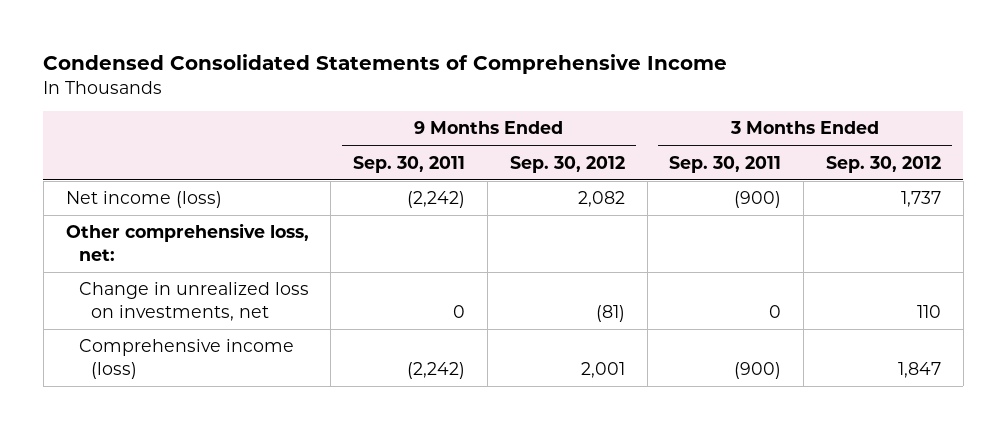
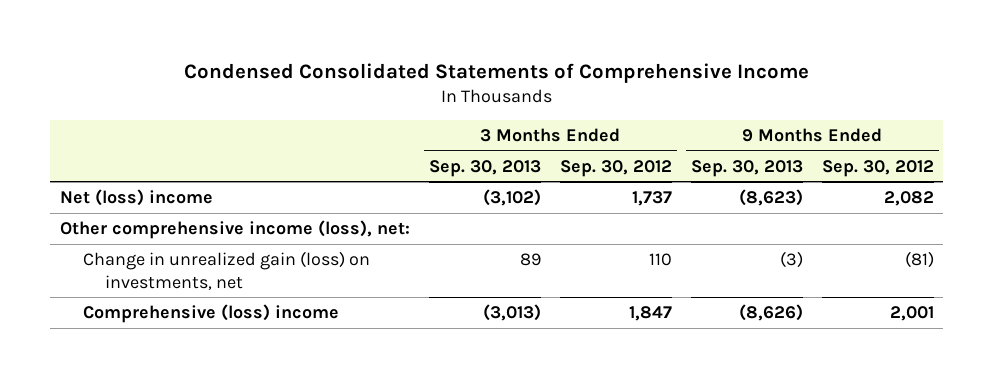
[353,155,466,173] Sep. 30, 2011 -> none
[669,155,782,173] Sep. 30, 2011 -> none
none -> [428,159,541,177] Sep. 30, 2013
none -> [690,159,803,177] Sep. 30, 2013
[65,191,222,209] Net income (loss) -> [59,188,213,206] Net (loss) income
[65,223,309,261] Other comprehensive loss, net: -> [59,219,410,239] Other comprehensive income (loss), net:
[78,282,309,321] Change in unrealized loss on investments, net -> [82,250,370,290] Change in unrealized gain (loss) on investments, net
[78,339,294,379] Comprehensive income (loss) -> [82,303,339,323] Comprehensive (loss) income

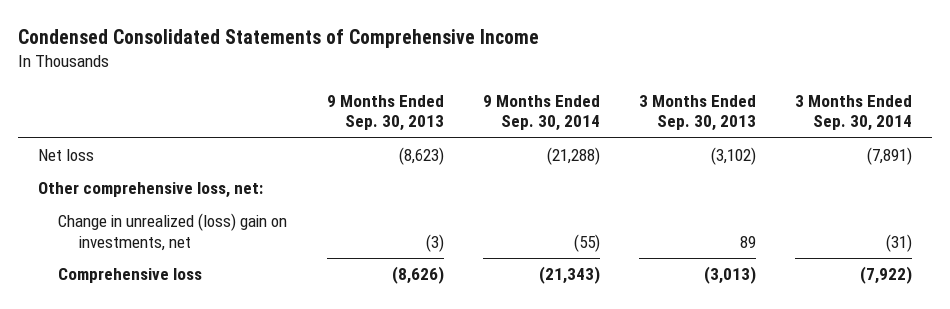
[559,159,672,177] Sep. 30, 2012 -> none
[821,159,934,177] Sep. 30, 2012 -> none
none -> [482,94,600,132] 9 Months Ended Sep. 30, 2014
none -> [795,94,913,132] 3 Months Ended Sep. 30, 2014
[59,188,213,206] Net (loss) income -> [37,149,94,162] Net loss
[59,219,410,239] Other comprehensive income (loss), net: -> [37,182,263,199] Other comprehensive loss, net:
[82,250,370,290] Change in unrealized gain (loss) on investments, net -> [58,213,288,251] Change in unrealized (loss) gain on investments, net
[82,303,339,323] Comprehensive (loss) income -> [58,268,203,284] Comprehensive loss

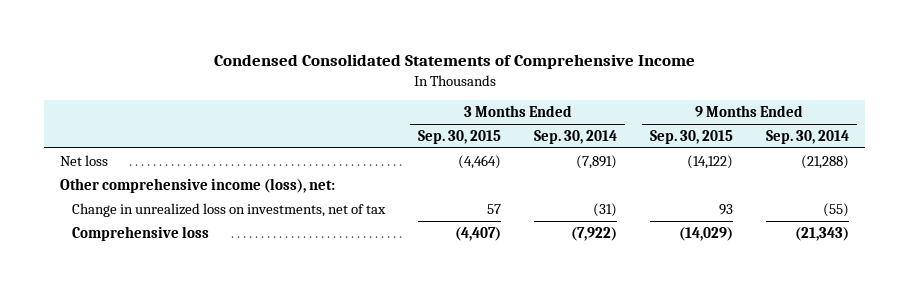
[326,94,444,132] 9 Months Ended Sep. 30, 2013 -> none
[639,94,757,132] 3 Months Ended Sep. 30, 2013 -> none
none -> [418,129,502,144] Sep. 30, 2015
none -> [649,129,733,144] Sep. 30, 2015
[37,182,263,199] Other comprehensive loss, net: -> [60,177,336,193] Other comprehensive income (loss), net:
[58,213,288,251] Change in unrealized (loss) gain on investments, net -> [72,202,387,217] Change in unrealized loss on investments, net of tax

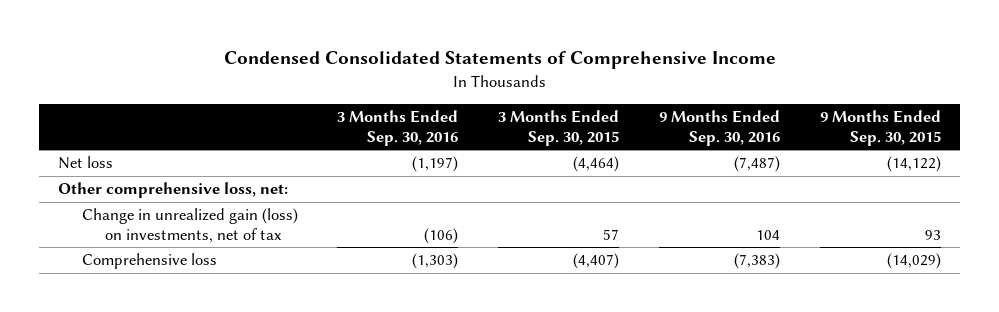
[534,129,618,144] Sep. 30, 2014 -> none
[765,129,849,144] Sep. 30, 2014 -> none
none -> [337,110,459,146] 3 Months Ended Sep. 30, 2016
none -> [658,110,780,146] 9 Months Ended Sep. 30, 2016
[60,177,336,193] Other comprehensive income (loss), net: -> [58,182,289,199] Other comprehensive loss, net:
[72,202,387,217] Change in unrealized loss on investments, net of tax -> [81,208,298,243] Change in unrealized gain (loss) on investments, net of tax

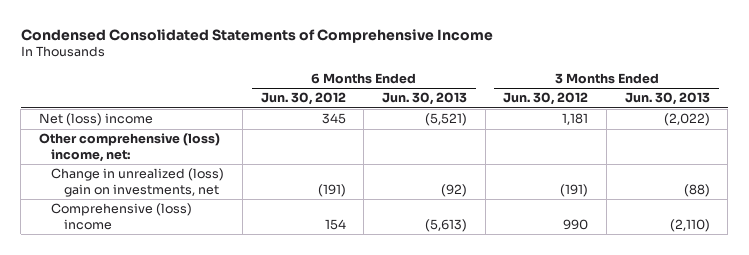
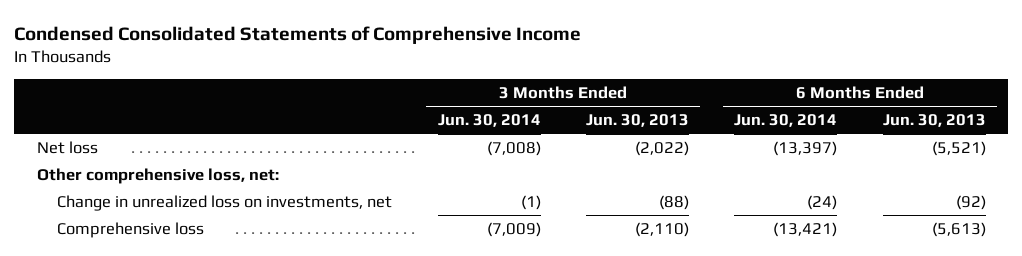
[260,92,346,106] Jun. 30, 2012 -> none
[503,92,589,106] Jun. 30, 2012 -> none
none -> [437,113,541,127] Jun. 30, 2014
none -> [734,113,838,127] Jun. 30, 2014
[38,113,153,127] Net (loss) income -> [36,140,98,154] Net loss
[38,133,220,162] Other comprehensive (loss) income, net: -> [36,167,279,184] Other comprehensive loss, net:
[51,168,225,197] Change in unrealized (loss) gain on investments, net -> [57,194,393,211] Change in unrealized loss on investments, net
[51,203,193,230] Comprehensive (loss) income -> [57,221,205,238] Comprehensive loss

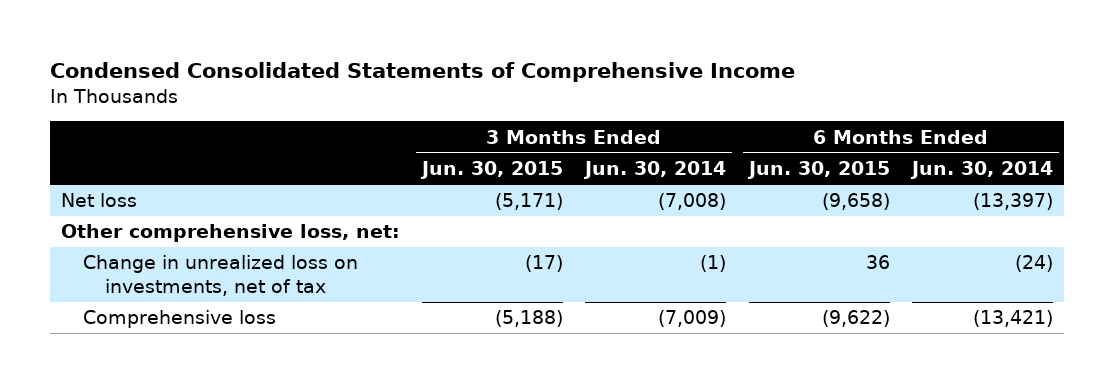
[586,113,690,127] Jun. 30, 2013 -> none
[882,113,986,127] Jun. 30, 2013 -> none
none -> [420,161,564,180] Jun. 30, 2015
none -> [746,161,890,180] Jun. 30, 2015
[57,194,393,211] Change in unrealized loss on investments, net -> [82,255,358,296] Change in unrealized loss on investments, net of tax

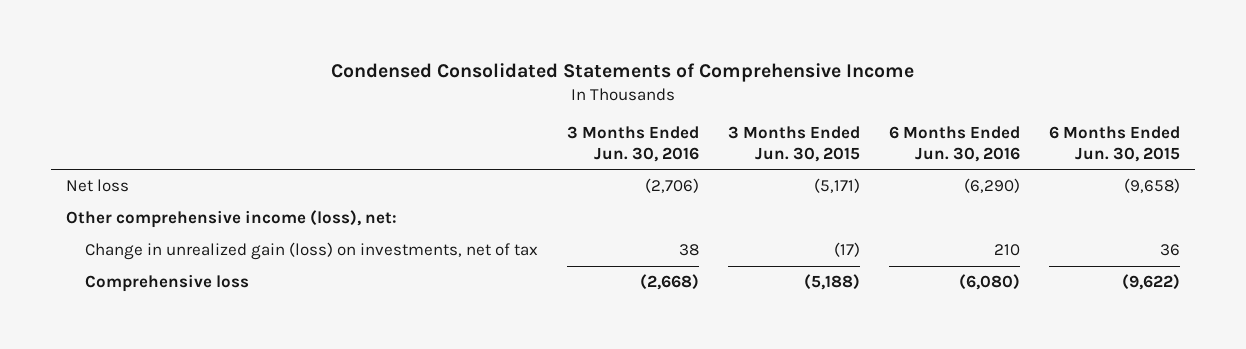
[583,161,727,180] Jun. 30, 2014 -> none
[910,161,1054,180] Jun. 30, 2014 -> none
none -> [566,126,699,162] 3 Months Ended Jun. 30, 2016
none -> [888,126,1020,162] 6 Months Ended Jun. 30, 2016
[60,224,400,243] Other comprehensive loss, net: -> [65,210,397,229] Other comprehensive income (loss), net:
[82,255,358,296] Change in unrealized loss on investments, net of tax -> [84,242,538,261] Change in unrealized gain (loss) on investments, net of tax

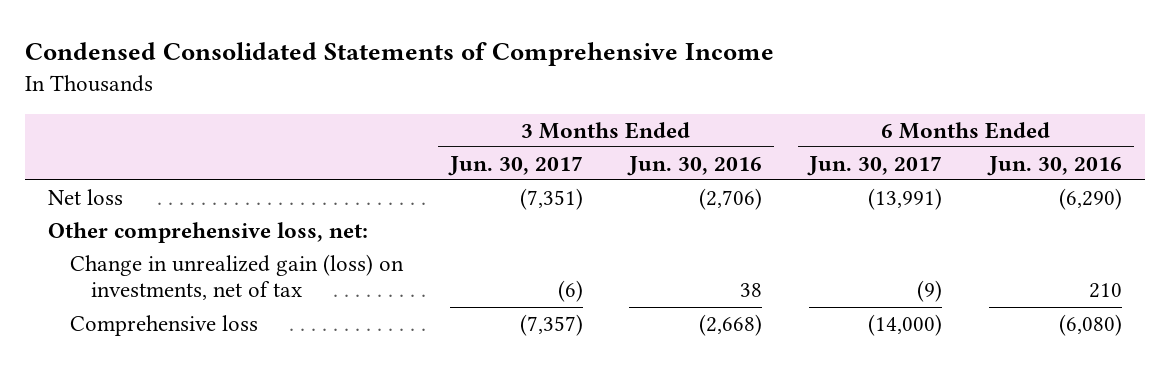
[727,126,860,162] 3 Months Ended Jun. 30, 2015 -> none
[1048,126,1180,162] 6 Months Ended Jun. 30, 2015 -> none
none -> [447,155,583,176] Jun. 30, 2017
none -> [807,155,943,176] Jun. 30, 2017
[65,210,397,229] Other comprehensive income (loss), net: -> [48,221,369,243] Other comprehensive loss, net:

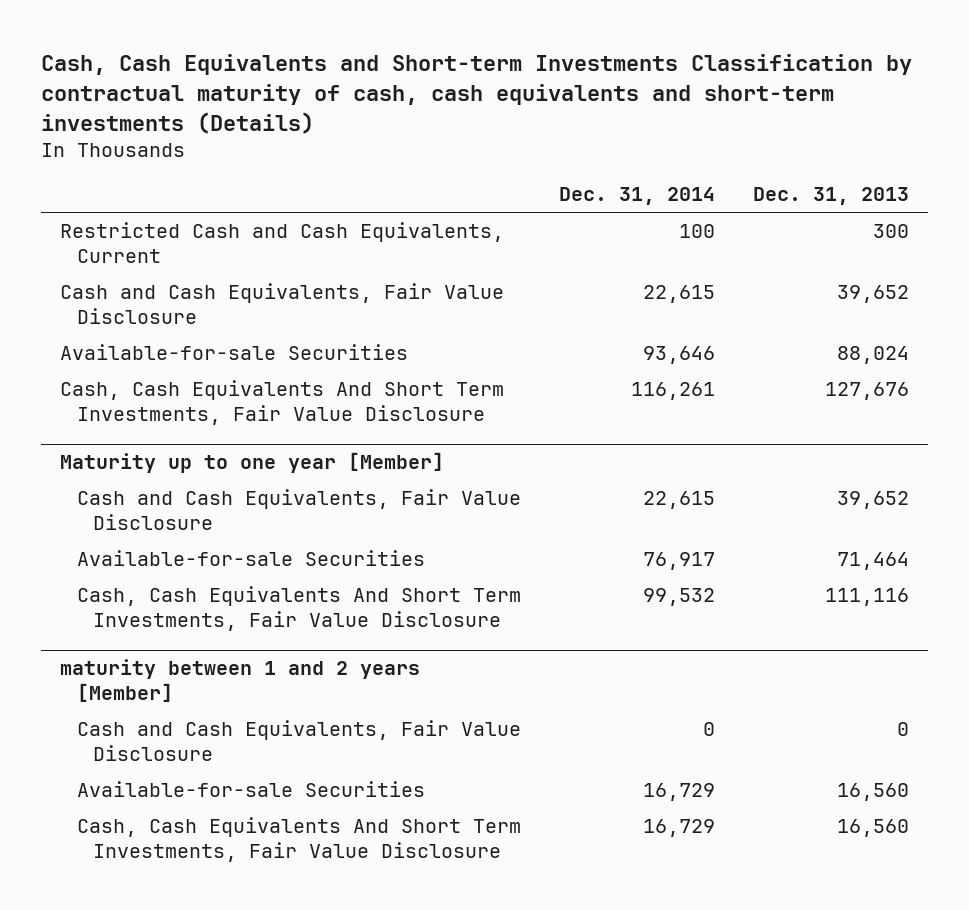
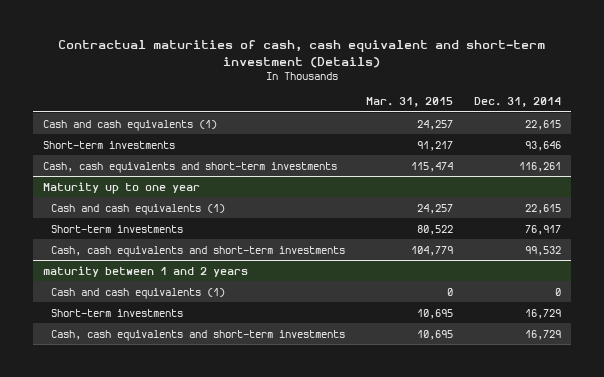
[41,54,913,135] Cash, Cash Equivalents and Short-term Investments Classification by contractual maturity of cash, cash equivalents and short-term investments (Details) -> [57,40,545,68] Contractual maturities of cash, cash equivalent and short-term investment (Details)
[752,187,909,206] Dec. 31, 2013 -> none
none -> [366,97,454,108] Mar. 31, 2015
[60,221,505,263] Restricted Cash and Cash Equivalents, Current -> none
[60,282,505,324] Cash and Cash Equivalents, Fair Value Disclosure -> [42,119,217,131] Cash and cash equivalents (1)
[60,343,409,360] Available-for-sale Securities -> [42,140,175,149] Short-term investments
[60,379,505,425] Cash, Cash Equivalents And Short Term Investments, Fair Value Disclosure -> [42,161,337,173] Cash, cash equivalents and short-term investments
[60,452,445,474] Maturity up to one year [Member] -> [42,181,200,194] Maturity up to one year
[76,488,521,530] Cash and Cash Equivalents, Fair Value Disclosure -> [51,203,226,215] Cash and cash equivalents (1)
[76,549,425,566] Available-for-sale Securities -> [51,224,184,233] Short-term investments
[76,585,521,631] Cash, Cash Equivalents And Short Term Investments, Fair Value Disclosure -> [51,245,346,257] Cash, cash equivalents and short-term investments
[60,659,421,703] maturity between 1 and 2 years [Member] -> [42,265,248,277] maturity between 1 and 2 years
[76,719,521,761] Cash and Cash Equivalents, Fair Value Disclosure -> [51,287,226,299] Cash and cash equivalents (1)
[76,780,425,797] Available-for-sale Securities -> [51,308,184,317] Short-term investments
[76,816,521,862] Cash, Cash Equivalents And Short Term Investments, Fair Value Disclosure -> [51,329,346,341] Cash, cash equivalents and short-term investments

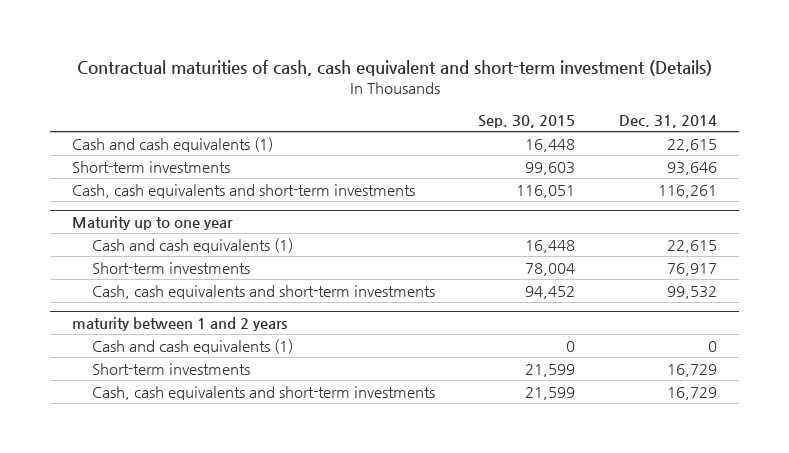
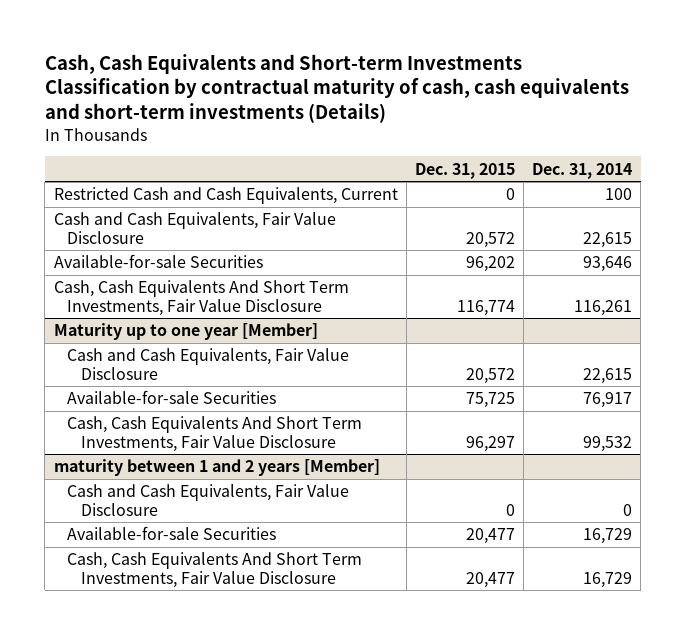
[76,60,712,77] Contractual maturities of cash, cash equivalent and short-term investment (Details) -> [44,53,629,124] Cash, Cash Equivalents and Short-term Investments Classification by contractual maturity of cash, cash equivalents and short-term investments (Details)
[478,114,576,128] Sep. 30, 2015 -> none
none -> [414,162,515,179] Dec. 31, 2015
none -> [53,187,398,205] Restricted Cash and Cash Equivalents, Current
[72,136,274,152] Cash and cash equivalents (1) -> [53,212,336,244] Cash and Cash Equivalents, Fair Value Disclosure
[72,160,231,173] Short-term investments -> [53,254,263,269] Available-for-sale Securities
[72,183,416,198] Cash, cash equivalents and short-term investments -> [53,280,349,316] Cash, Cash Equivalents And Short Term Investments, Fair Value Disclosure
[72,215,234,230] Maturity up to one year -> [53,323,318,341] Maturity up to one year [Member]
[91,237,293,253] Cash and cash equivalents (1) -> [67,348,350,380] Cash and Cash Equivalents, Fair Value Disclosure
[91,261,250,274] Short-term investments -> [67,390,277,405] Available-for-sale Securities
[91,284,435,299] Cash, cash equivalents and short-term investments -> [67,416,363,452] Cash, Cash Equivalents And Short Term Investments, Fair Value Disclosure
[72,316,288,331] maturity between 1 and 2 years -> [53,459,380,477] maturity between 1 and 2 years [Member]
[91,338,293,354] Cash and cash equivalents (1) -> [67,484,350,516] Cash and Cash Equivalents, Fair Value Disclosure
[91,362,250,375] Short-term investments -> [67,526,277,541] Available-for-sale Securities
[91,385,435,400] Cash, cash equivalents and short-term investments -> [67,552,363,588] Cash, Cash Equivalents And Short Term Investments, Fair Value Disclosure

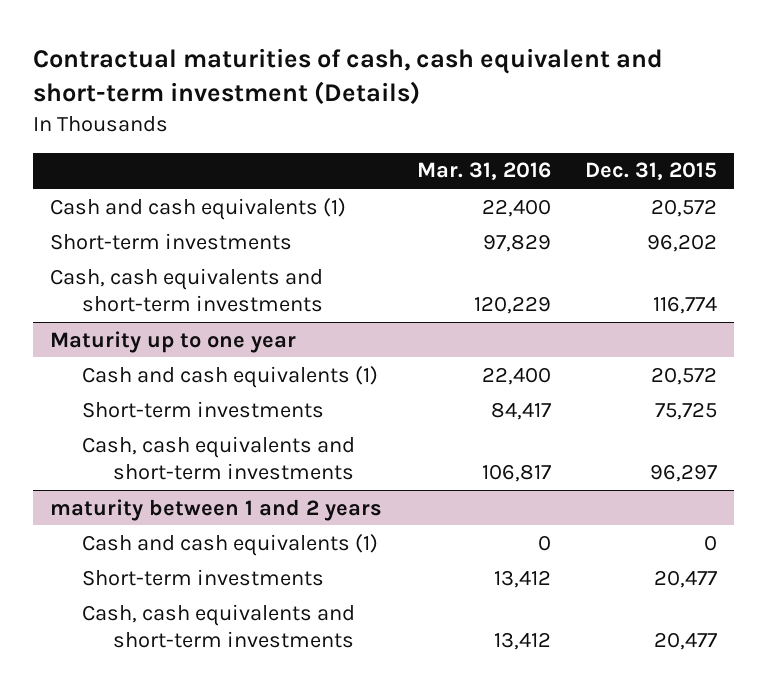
[44,53,629,124] Cash, Cash Equivalents and Short-term Investments Classification by contractual maturity of cash, cash equivalents and short-term investments (Details) -> [33,48,664,106] Contractual maturities of cash, cash equivalent and short-term investment (Details)
[532,162,633,179] Dec. 31, 2014 -> none
none -> [416,162,551,181] Mar. 31, 2016
[53,187,398,205] Restricted Cash and Cash Equivalents, Current -> none
[53,212,336,244] Cash and Cash Equivalents, Fair Value Disclosure -> [50,197,347,220] Cash and cash equivalents (1)
[53,254,263,269] Available-for-sale Securities -> [50,232,293,250] Short-term investments
[53,280,349,316] Cash, Cash Equivalents And Short Term Investments, Fair Value Disclosure -> [50,267,324,313] Cash, cash equivalents and short-term investments
[53,323,318,341] Maturity up to one year [Member] -> [50,330,297,353] Maturity up to one year
[67,348,350,380] Cash and Cash Equivalents, Fair Value Disclosure -> [81,365,378,388] Cash and cash equivalents (1)
[67,390,277,405] Available-for-sale Securities -> [81,400,324,418] Short-term investments
[67,416,363,452] Cash, Cash Equivalents And Short Term Investments, Fair Value Disclosure -> [81,435,355,481] Cash, cash equivalents and short-term investments
[53,459,380,477] maturity between 1 and 2 years [Member] -> [50,498,383,521] maturity between 1 and 2 years
[67,484,350,516] Cash and Cash Equivalents, Fair Value Disclosure -> [81,533,378,556] Cash and cash equivalents (1)
[67,526,277,541] Available-for-sale Securities -> [81,568,324,586] Short-term investments
[67,552,363,588] Cash, Cash Equivalents And Short Term Investments, Fair Value Disclosure -> [81,603,355,649] Cash, cash equivalents and short-term investments

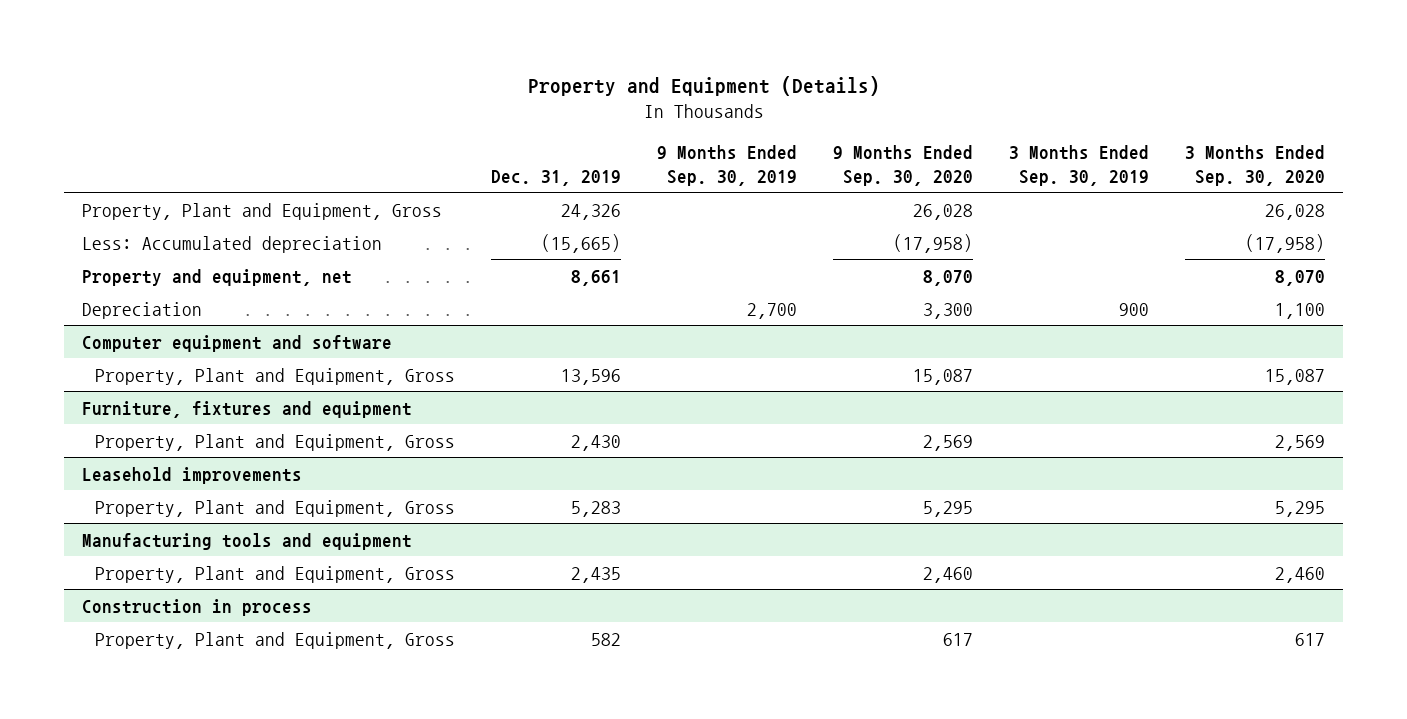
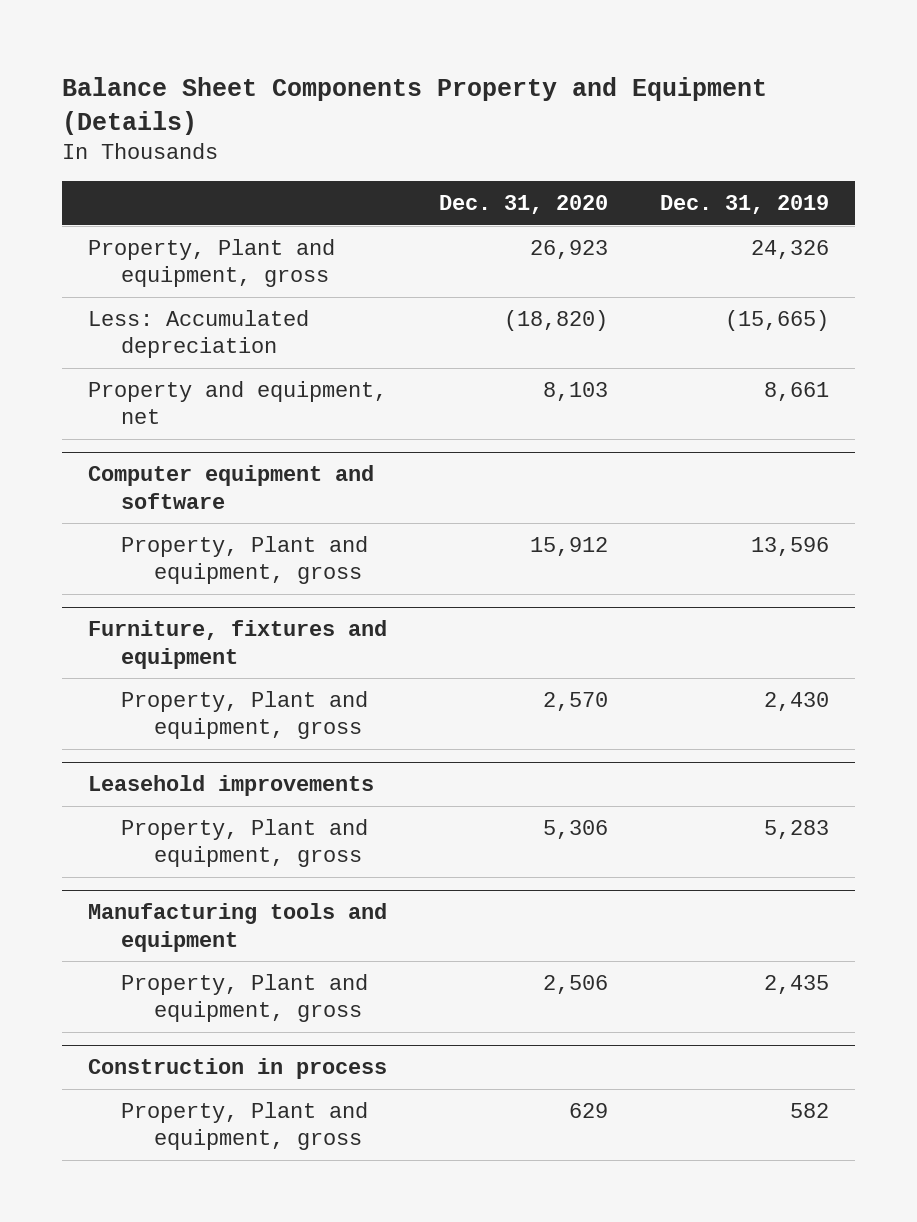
[527,76,880,97] Property and Equipment (Details) -> [62,77,768,135] Balance Sheet Components Property and Equipment (Details)
[657,144,798,186] 9 Months Ended Sep. 30, 2019 -> none
[833,144,974,186] 9 Months Ended Sep. 30, 2020 -> none
[1009,144,1150,186] 3 Months Ended Sep. 30, 2019 -> none
[1185,144,1326,186] 3 Months Ended Sep. 30, 2020 -> none
none -> [439,195,609,215] Dec. 31, 2020
[81,202,442,220] Property, Plant and Equipment, Gross -> [88,238,336,288] Property, Plant and equipment, gross
[81,301,202,319] Depreciation -> none
[94,367,455,385] Property, Plant and Equipment, Gross -> [120,535,368,585] Property, Plant and equipment, gross
[94,433,455,451] Property, Plant and Equipment, Gross -> [120,690,368,740] Property, Plant and equipment, gross
[94,499,455,517] Property, Plant and Equipment, Gross -> [120,818,368,868] Property, Plant and equipment, gross
[94,565,455,583] Property, Plant and Equipment, Gross -> [120,973,368,1023] Property, Plant and equipment, gross
[94,631,455,649] Property, Plant and Equipment, Gross -> [120,1101,368,1151] Property, Plant and equipment, gross

